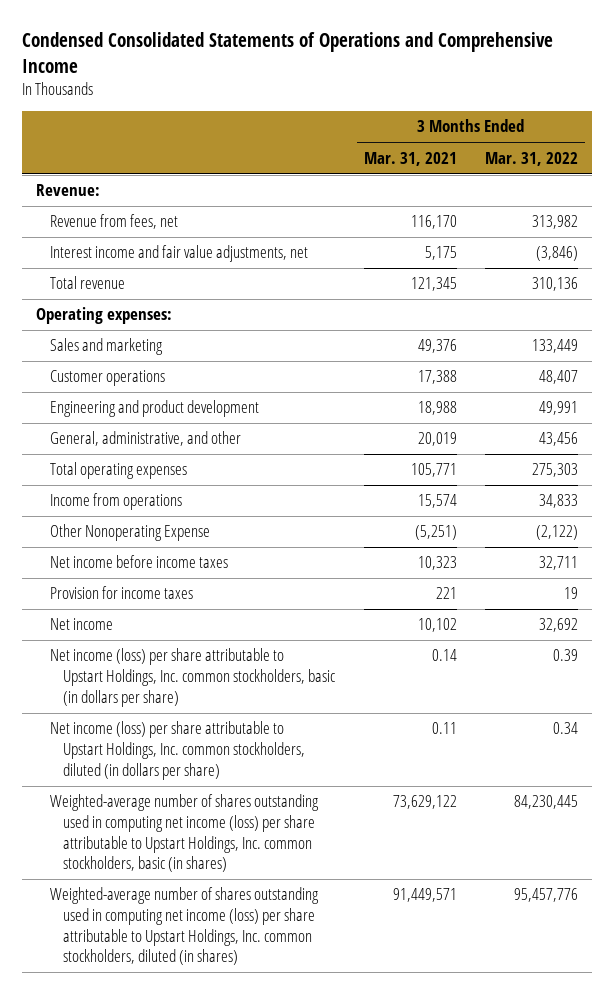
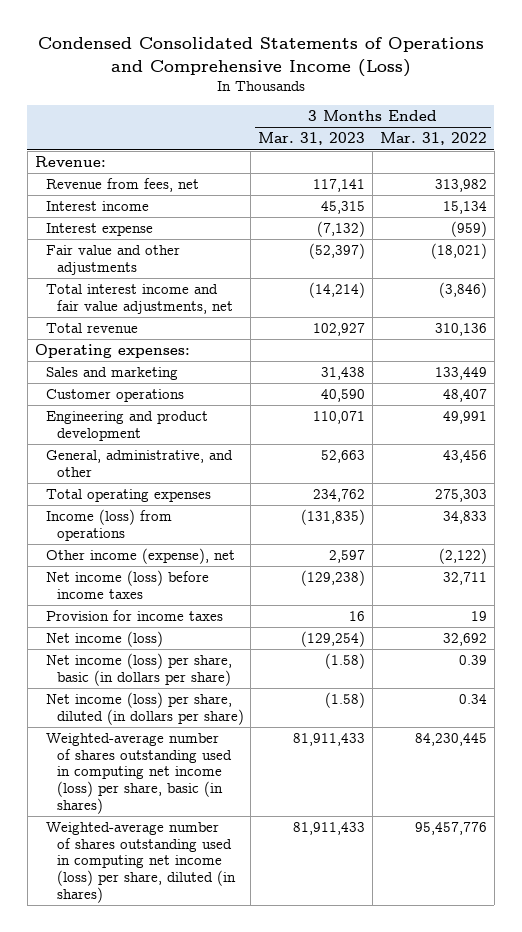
[22,32,554,73] Condensed Consolidated Statements of Operations and Comprehensive Income -> [37,37,484,77] Condensed Consolidated Statements of Operations and Comprehensive Income (Loss)
[363,151,457,166] Mar. 31, 2021 -> none
none -> [258,132,366,146] Mar. 31, 2023
none -> [45,201,149,212] Interest income
none -> [45,223,153,237] Interest expense
none -> [45,245,180,275] Fair value and other adjustments
[49,245,308,263] Interest income and fair value adjustments, net -> [45,284,233,314] Total interest income and fair value adjustments, net
[49,493,182,511] Income from operations -> [45,509,172,541] Income (loss) from operations
[49,524,210,542] Other Nonoperating Expense -> [45,548,235,565] Other income (expense), net
[49,555,228,569] Net income before income taxes -> [45,570,209,599] Net income (loss) before income taxes
[49,618,113,631] Net income -> [45,631,163,648] Net income (loss)
[49,648,336,707] Net income (loss) per share attributable to Upstart Holdings, Inc. common stockholders, basic (in dollars per share) -> [45,653,232,686] Net income (loss) per share, basic (in dollars per share)
[49,721,306,780] Net income (loss) per share attributable to Upstart Holdings, Inc. common stockholders, diluted (in dollars per share) -> [45,692,244,725] Net income (loss) per share, diluted (in dollars per share)
[49,794,319,873] Weighted-average number of shares outstanding used in computing net income (loss) per share attributable to Upstart Holdings, Inc. common stockholders, basic (in shares) -> [45,733,232,814] Weighted-average number of shares outstanding used in computing net income (loss) per share, basic (in shares)
[49,887,319,966] Weighted-average number of shares outstanding used in computing net income (loss) per share attributable to Upstart Holdings, Inc. common stockholders, diluted (in shares) -> [45,822,236,903] Weighted-average number of shares outstanding used in computing net income (loss) per share, diluted (in shares)

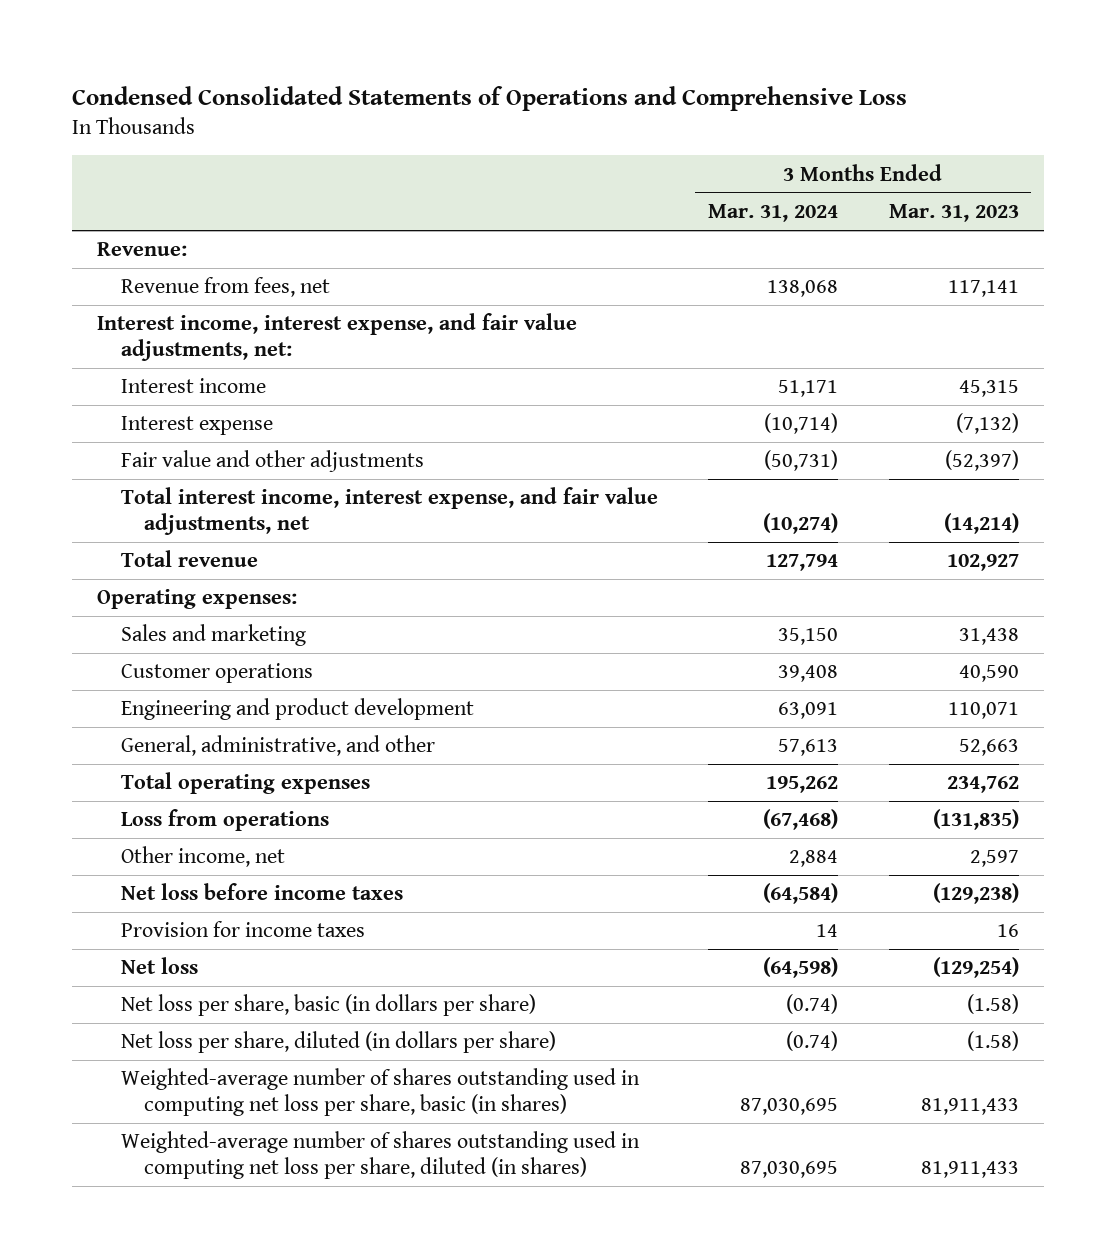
[37,37,484,77] Condensed Consolidated Statements of Operations and Comprehensive Income (Loss) -> [71,86,907,112] Condensed Consolidated Statements of Operations and Comprehensive Loss
[380,132,488,146] Mar. 31, 2022 -> none
none -> [708,204,839,223] Mar. 31, 2024
none -> [97,313,578,362] Interest income, interest expense, and fair value adjustments, net:
[45,284,233,314] Total interest income and fair value adjustments, net -> [120,487,658,536] Total interest income, interest expense, and fair value adjustments, net
[45,509,172,541] Income (loss) from operations -> [120,809,329,832] Loss from operations
[45,548,235,565] Other income (expense), net -> [120,846,285,868] Other income, net
[45,570,209,599] Net income (loss) before income taxes -> [120,883,403,901] Net loss before income taxes
[45,631,163,648] Net income (loss) -> [120,957,198,975] Net loss
[45,653,232,686] Net income (loss) per share, basic (in dollars per share) -> [120,994,536,1017] Net loss per share, basic (in dollars per share)
[45,692,244,725] Net income (loss) per share, diluted (in dollars per share) -> [120,1031,556,1054] Net loss per share, diluted (in dollars per share)
[45,733,232,814] Weighted-average number of shares outstanding used in computing net income (loss) per share, basic (in shares) -> [120,1068,640,1117] Weighted-average number of shares outstanding used in computing net loss per share, basic (in shares)
[45,822,236,903] Weighted-average number of shares outstanding used in computing net income (loss) per share, diluted (in shares) -> [120,1131,640,1180] Weighted-average number of shares outstanding used in computing net loss per share, diluted (in shares)

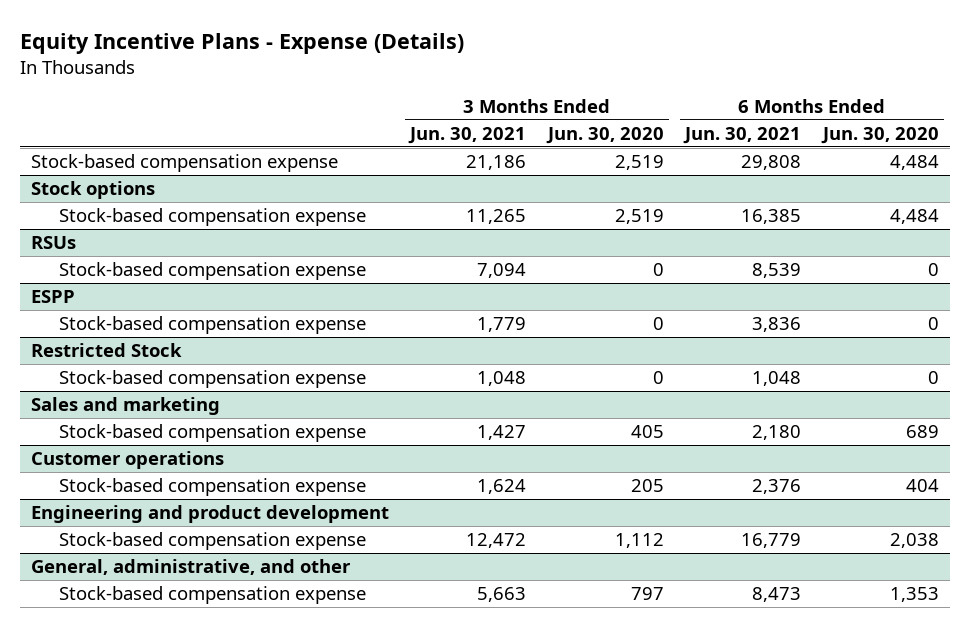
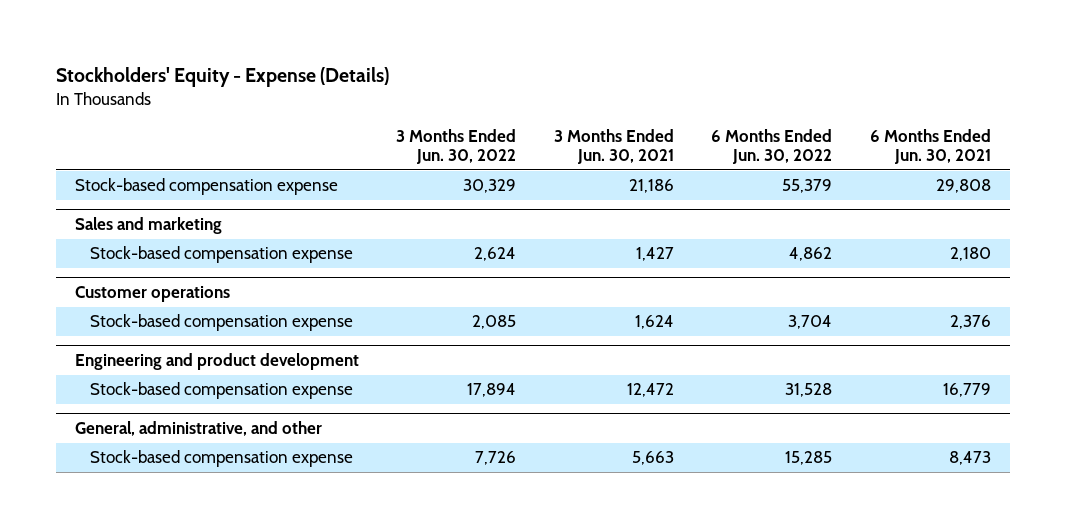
[20,33,465,55] Equity Incentive Plans - Expense (Details) -> [55,66,389,87] Stockholders' Equity - Expense (Details)
[545,126,664,144] Jun. 30, 2020 -> none
[820,126,939,144] Jun. 30, 2020 -> none
none -> [396,128,517,165] 3 Months Ended Jun. 30, 2022
none -> [711,128,833,165] 6 Months Ended Jun. 30, 2022
[30,181,155,200] Stock options -> none
[58,208,366,227] Stock-based compensation expense -> none
[30,236,76,250] RSUs -> none
[58,262,366,281] Stock-based compensation expense -> none
[30,290,75,304] ESPP -> none
[58,316,366,335] Stock-based compensation expense -> none
[30,343,182,358] Restricted Stock -> none
[58,370,366,389] Stock-based compensation expense -> none

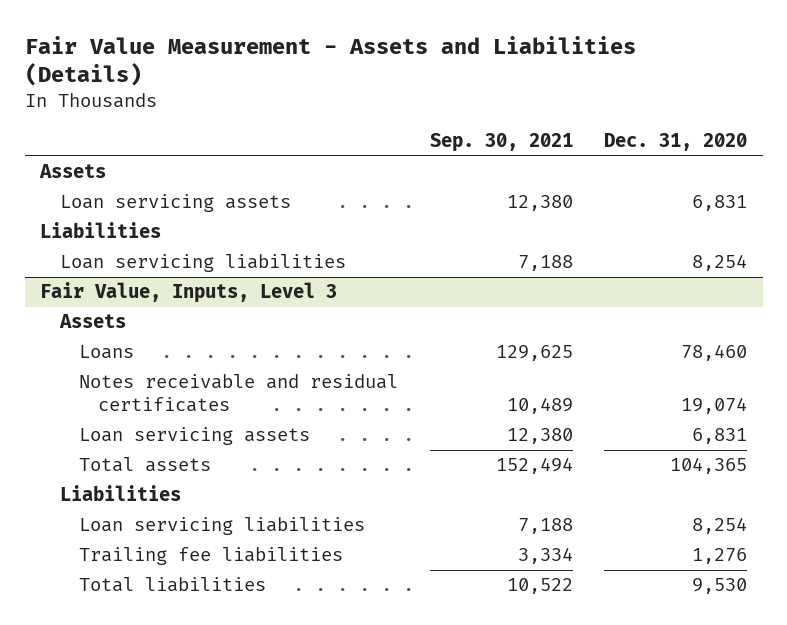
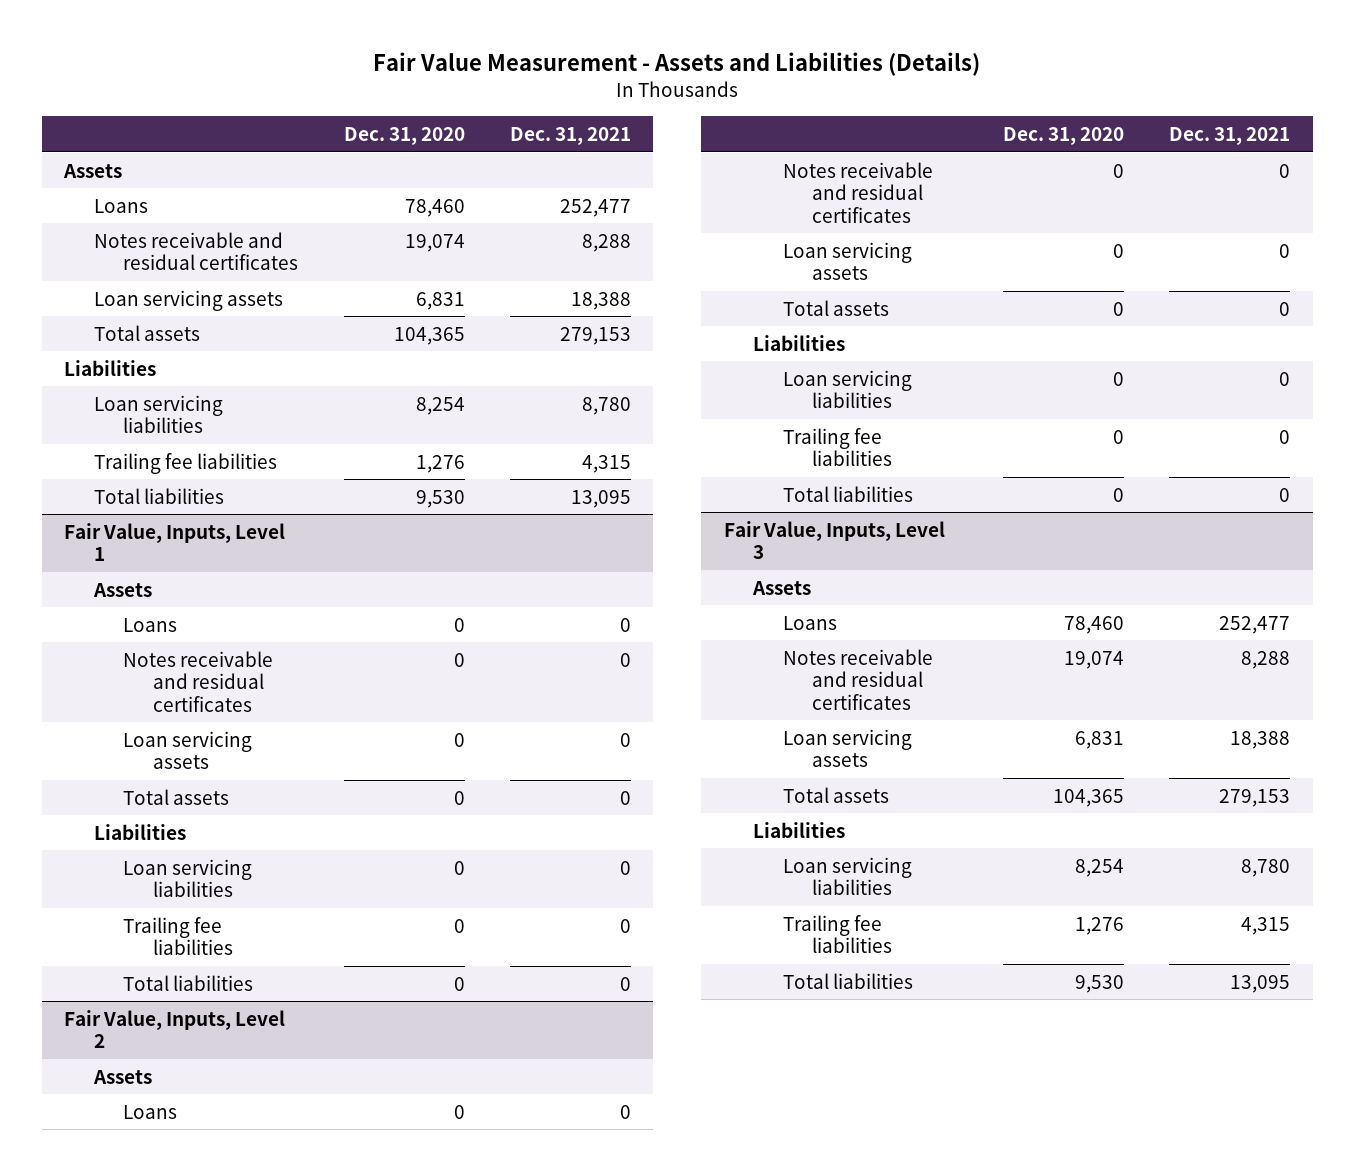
[429,133,573,153] Sep. 30, 2021 -> none
none -> [509,127,631,146] Dec. 31, 2021
none -> [93,198,148,213] Loans
none -> [93,231,299,271] Notes receivable and residual certificates
none -> [93,324,200,341] Total assets
none -> [93,452,277,474] Trailing fee liabilities
none -> [93,487,224,504] Total liabilities
none -> [64,522,286,562] Fair Value, Inputs, Level 1
none -> [92,582,152,597] Assets
none -> [123,617,178,632] Loans
none -> [123,650,274,712] Notes receivable and residual certificates
none -> [123,730,253,770] Loan servicing assets
none -> [123,788,230,805] Total assets
none -> [93,823,186,840] Liabilities
none -> [123,858,253,898] Loan servicing liabilities
none -> [123,916,233,956] Trailing fee liabilities
none -> [123,974,254,991] Total liabilities
none -> [64,1009,286,1049] Fair Value, Inputs, Level 2
none -> [92,1069,152,1084] Assets
none -> [123,1104,178,1119] Loans
none -> [782,161,933,223] Notes receivable and residual certificates
none -> [782,241,912,281] Loan servicing assets
none -> [782,299,889,316] Total assets
none -> [753,334,846,351] Liabilities
none -> [782,369,912,409] Loan servicing liabilities
none -> [782,427,893,467] Trailing fee liabilities
none -> [782,485,913,502] Total liabilities

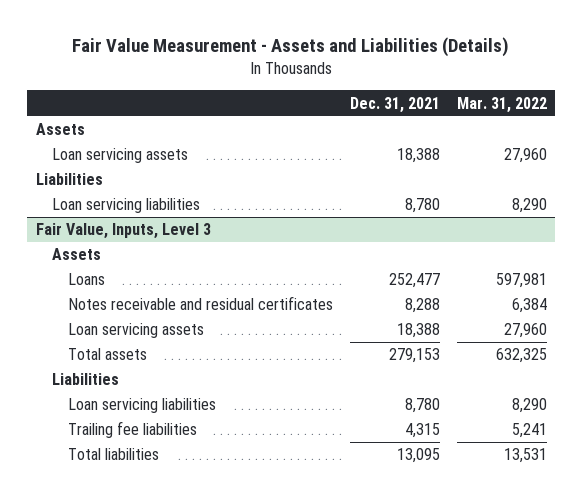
[343,127,465,146] Dec. 31, 2020 -> none
none -> [456,96,547,113] Mar. 31, 2022
[93,198,148,213] Loans -> none
[93,231,299,271] Notes receivable and residual certificates -> none
[93,324,200,341] Total assets -> none
[93,452,277,474] Trailing fee liabilities -> none
[93,487,224,504] Total liabilities -> none
[64,522,286,562] Fair Value, Inputs, Level 1 -> none
[92,582,152,597] Assets -> none
[123,617,178,632] Loans -> none
[123,650,274,712] Notes receivable and residual certificates -> none
[123,730,253,770] Loan servicing assets -> none
[123,788,230,805] Total assets -> none
[93,823,186,840] Liabilities -> none
[123,858,253,898] Loan servicing liabilities -> none
[123,916,233,956] Trailing fee liabilities -> none
[123,974,254,991] Total liabilities -> none
[64,1009,286,1049] Fair Value, Inputs, Level 2 -> none
[92,1069,152,1084] Assets -> none
[123,1104,178,1119] Loans -> none
[782,161,933,223] Notes receivable and residual certificates -> none
[782,241,912,281] Loan servicing assets -> none
[782,299,889,316] Total assets -> none
[753,334,846,351] Liabilities -> none
[782,369,912,409] Loan servicing liabilities -> none
[782,427,893,467] Trailing fee liabilities -> none
[782,485,913,502] Total liabilities -> none

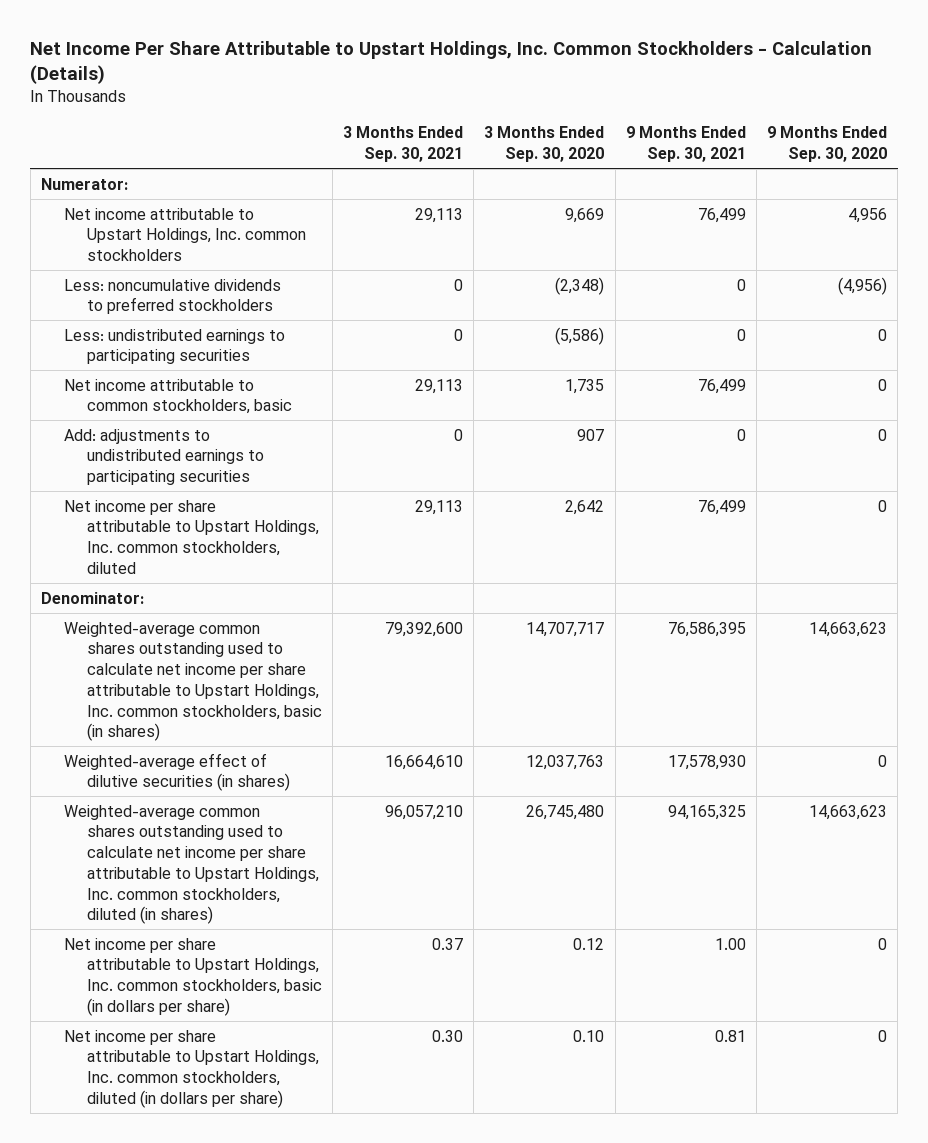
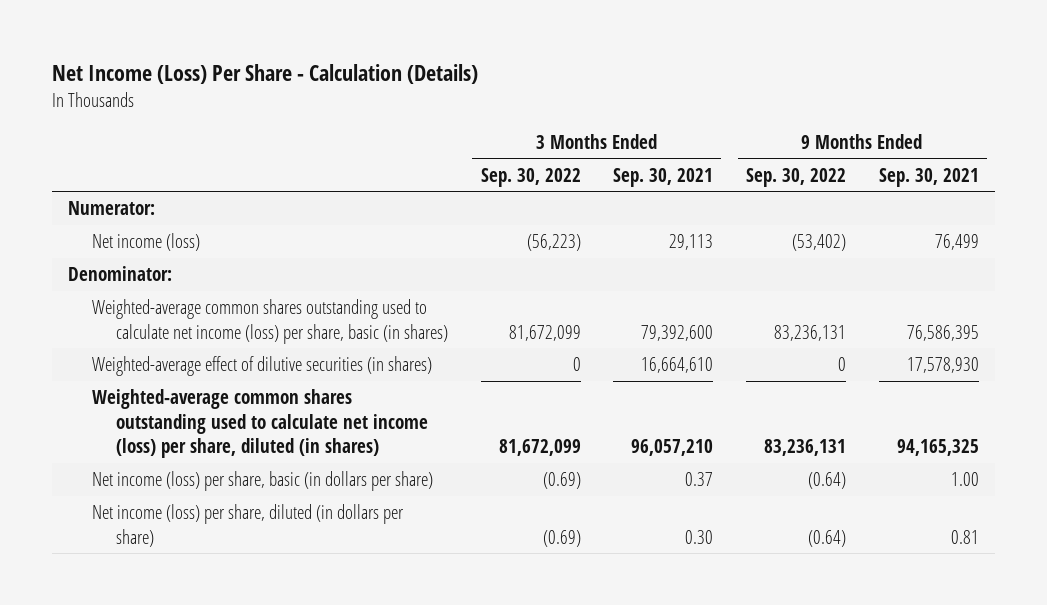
[30,41,873,84] Net Income Per Share Attributable to Upstart Holdings, Inc. Common Stockholders - Calculation (Details) -> [51,64,478,85] Net Income (Loss) Per Share - Calculation (Details)
[484,126,605,163] 3 Months Ended Sep. 30, 2020 -> none
[767,126,888,163] 9 Months Ended Sep. 30, 2020 -> none
none -> [480,167,581,187] Sep. 30, 2022
none -> [746,167,847,187] Sep. 30, 2022
[63,278,281,315] Less: noncumulative dividends to preferred stockholders -> none
[63,328,285,365] Less: undistributed earnings to participating securities -> none
[63,378,292,415] Net income attributable to common stockholders, basic -> none
[63,428,264,486] Add: adjustments to undistributed earnings to participating securities -> none
[63,499,319,574] Net income per share attributable to Upstart Holdings, Inc. common stockholders, diluted -> none
[63,207,306,262] Net income attributable to Upstart Holdings, Inc. common stockholders -> [92,233,201,252] Net income (loss)
[63,621,322,742] Weighted-average common shares outstanding used to calculate net income per share attributable to Upstart Holdings, Inc. common stockholders, basic (in shares) -> [92,299,448,344] Weighted-average common shares outstanding used to calculate net income (loss) per share, basic (in shares)
[63,804,319,925] Weighted-average common shares outstanding used to calculate net income per share attributable to Upstart Holdings, Inc. common stockholders, diluted (in shares) -> [92,389,428,458] Weighted-average common shares outstanding used to calculate net income (loss) per share, diluted (in shares)
[63,937,322,1016] Net income per share attributable to Upstart Holdings, Inc. common stockholders, basic (in dollars per share) -> [92,471,434,492] Net income (loss) per share, basic (in dollars per share)
[63,1029,319,1108] Net income per share attributable to Upstart Holdings, Inc. common stockholders, diluted (in dollars per share) -> [92,504,405,547] Net income (loss) per share, diluted (in dollars per share)

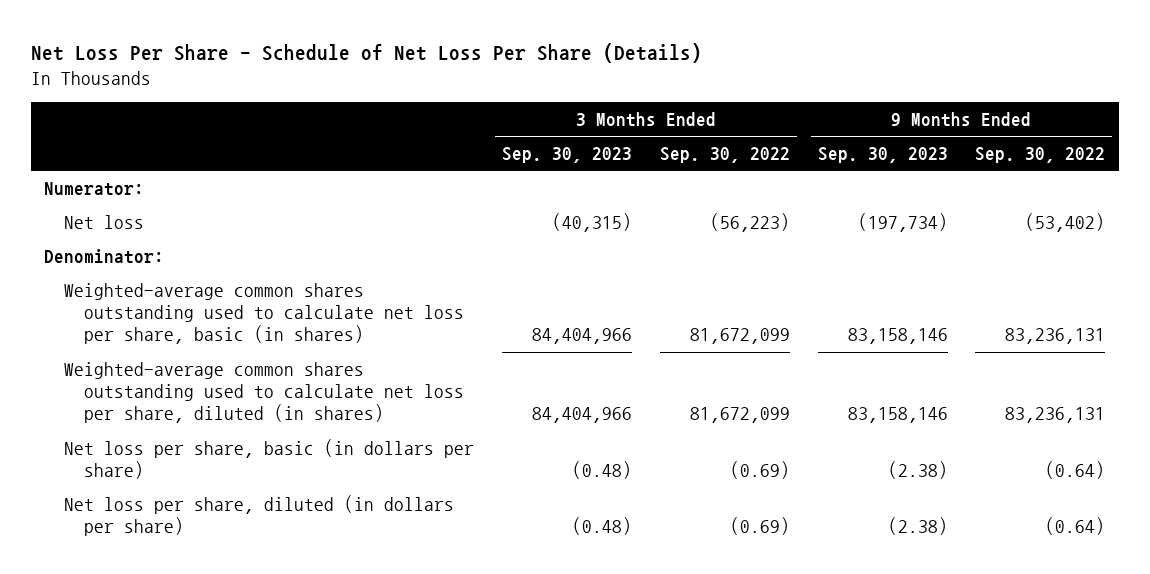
[51,64,478,85] Net Income (Loss) Per Share - Calculation (Details) -> [30,43,702,64] Net Loss Per Share - Schedule of Net Loss Per Share (Details)
[613,167,714,187] Sep. 30, 2021 -> none
[878,167,979,187] Sep. 30, 2021 -> none
none -> [502,146,633,163] Sep. 30, 2023
none -> [817,146,948,163] Sep. 30, 2023
[92,233,201,252] Net income (loss) -> [64,214,145,229] Net loss
[92,356,433,377] Weighted-average effect of dilutive securities (in shares) -> none
[92,299,448,344] Weighted-average common shares outstanding used to calculate net income (loss) per share, basic (in shares) -> [64,282,465,345] Weighted-average common shares outstanding used to calculate net loss per share, basic (in shares)
[92,389,428,458] Weighted-average common shares outstanding used to calculate net income (loss) per share, diluted (in shares) -> [64,361,465,424] Weighted-average common shares outstanding used to calculate net loss per share, diluted (in shares)
[92,471,434,492] Net income (loss) per share, basic (in dollars per share) -> [64,438,475,480] Net loss per share, basic (in dollars per share)
[92,504,405,547] Net income (loss) per share, diluted (in dollars per share) -> [64,494,455,537] Net loss per share, diluted (in dollars per share)

